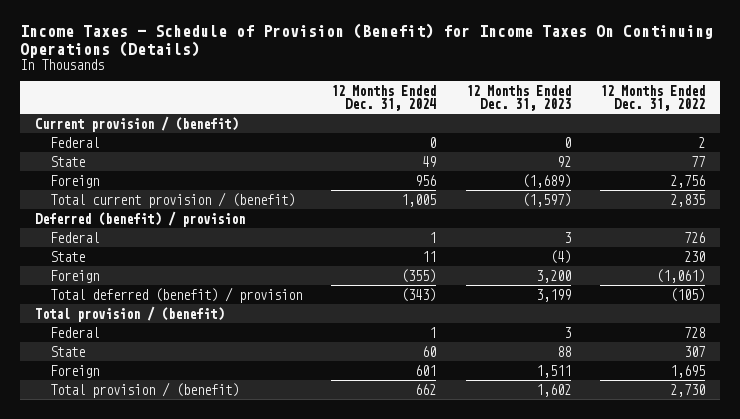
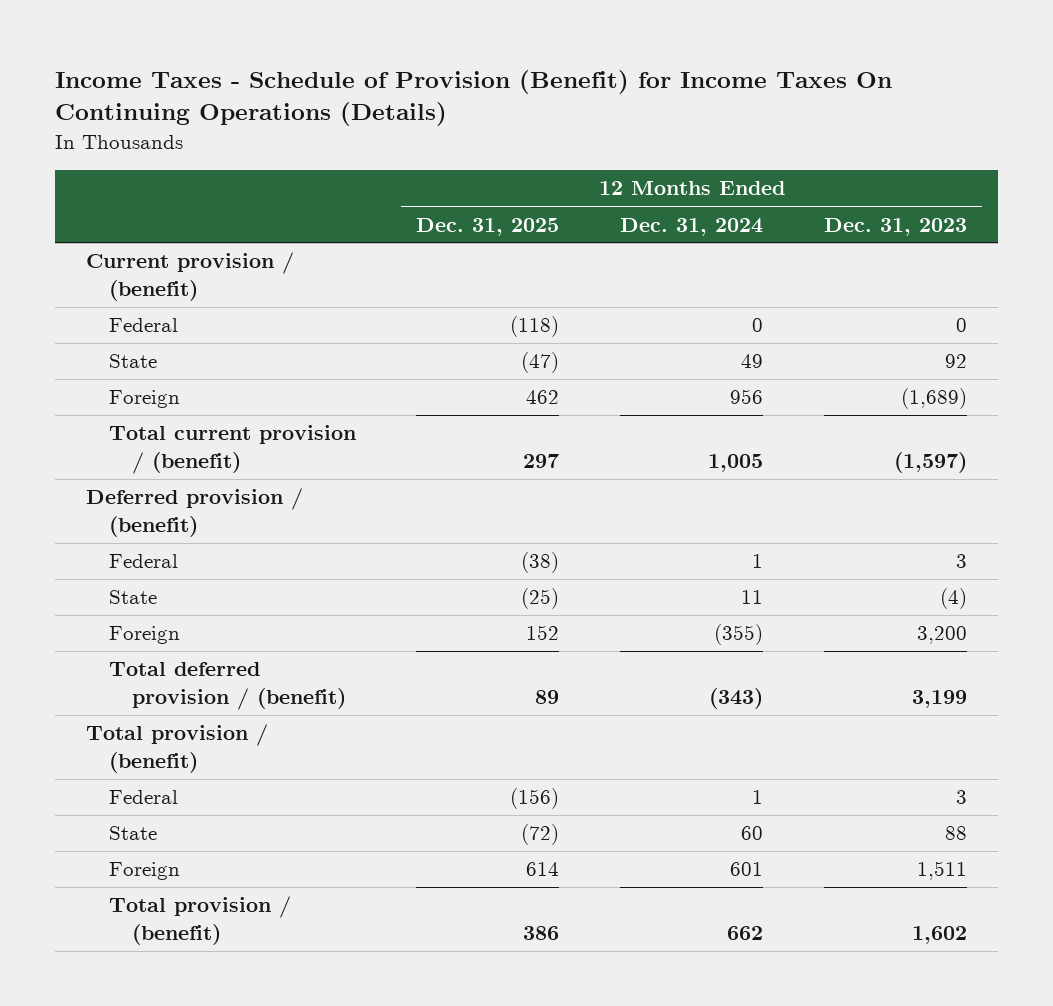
[599,84,705,111] 12 Months Ended Dec. 31, 2022 -> none
none -> [416,217,560,236] Dec. 31, 2025
[34,210,245,227] Deferred (benefit) / provision -> [85,488,303,537] Deferred provision / (benefit)
[50,286,303,303] Total deferred (benefit) / provision -> [108,662,346,710] Total deferred provision / (benefit)

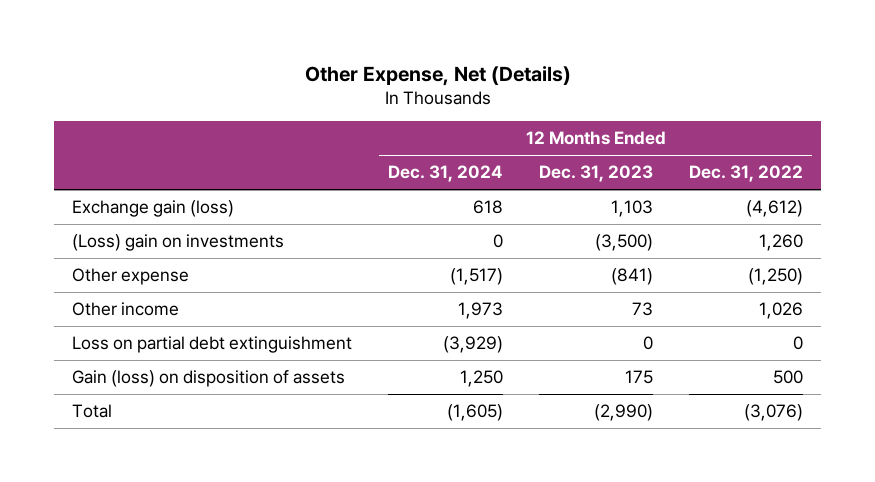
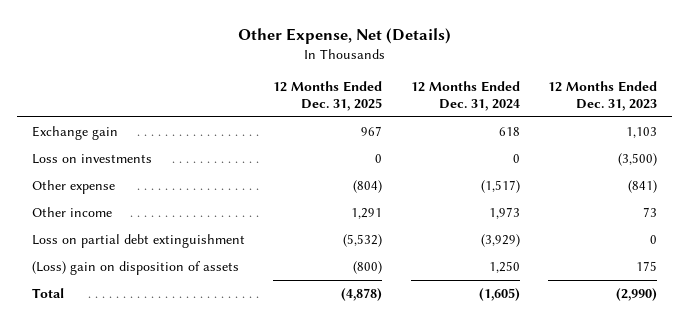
[689,165,804,183] Dec. 31, 2022 -> none
none -> [273,81,383,111] 12 Months Ended Dec. 31, 2025
[71,200,234,218] Exchange gain (loss) -> [31,126,118,141] Exchange gain
[71,234,284,252] (Loss) gain on investments -> [31,154,152,165] Loss on investments
[71,370,345,388] Gain (loss) on disposition of assets -> [31,261,239,276] (Loss) gain on disposition of assets

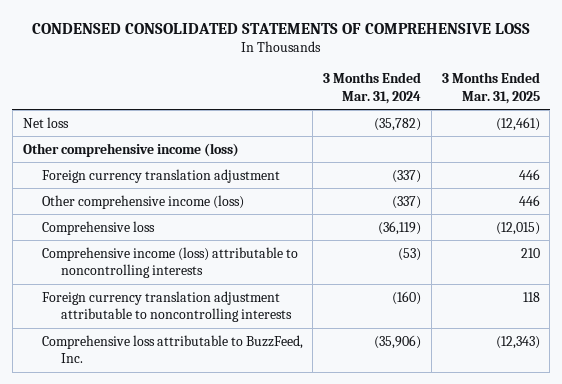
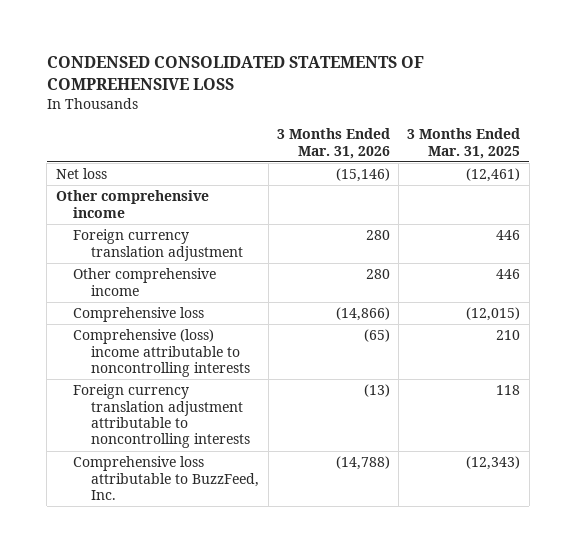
[323,72,422,104] 3 Months Ended Mar. 31, 2024 -> none
none -> [276,128,390,159] 3 Months Ended Mar. 31, 2026
[22,142,239,157] Other comprehensive income (loss) -> [55,190,209,218] Other comprehensive income
[41,194,244,209] Other comprehensive income (loss) -> [73,268,217,296] Other comprehensive income
[41,246,298,279] Comprehensive income (loss) attributable to noncontrolling interests -> [73,329,251,377] Comprehensive (loss) income attributable to noncontrolling interests

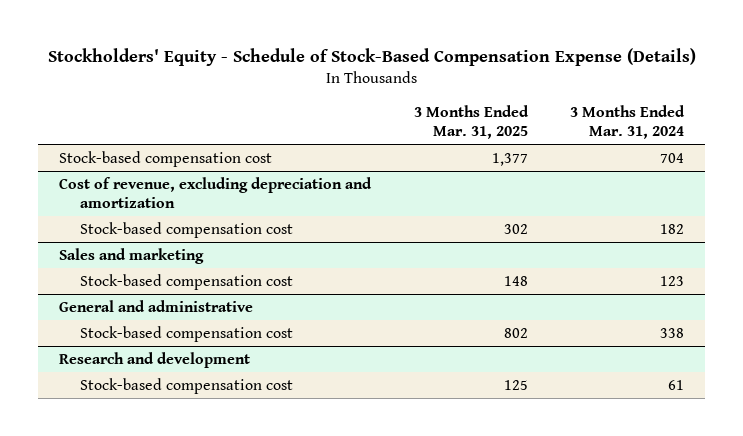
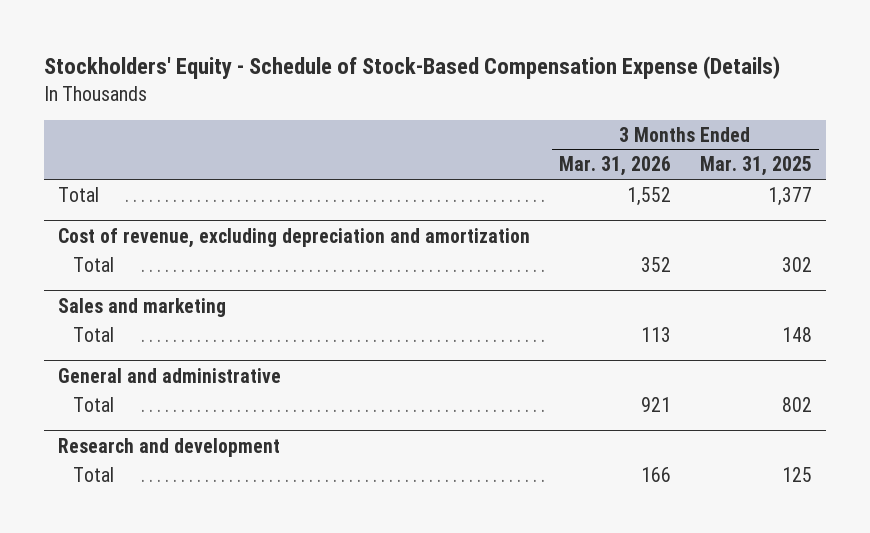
[569,104,685,139] 3 Months Ended Mar. 31, 2024 -> none
none -> [559,156,672,177] Mar. 31, 2026
[59,151,273,168] Stock-based compensation cost -> [58,186,100,202] Total
[79,222,293,239] Stock-based compensation cost -> [73,256,115,272] Total
[79,274,293,291] Stock-based compensation cost -> [73,326,115,342] Total
[79,326,293,343] Stock-based compensation cost -> [73,396,115,412] Total
[79,378,293,395] Stock-based compensation cost -> [73,466,115,482] Total

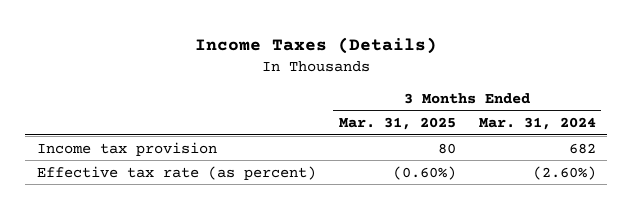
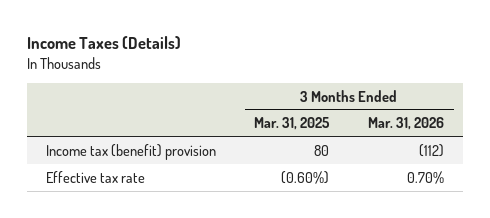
[478,117,596,131] Mar. 31, 2024 -> none
none -> [367,117,444,131] Mar. 31, 2026
[36,141,217,156] Income tax provision -> [45,143,216,160] Income tax (benefit) provision
[36,165,316,180] Effective tax rate (as percent) -> [45,170,145,183] Effective tax rate

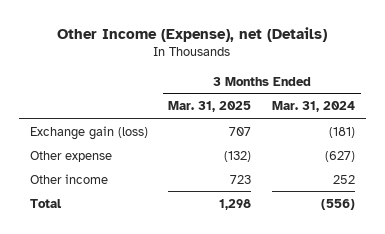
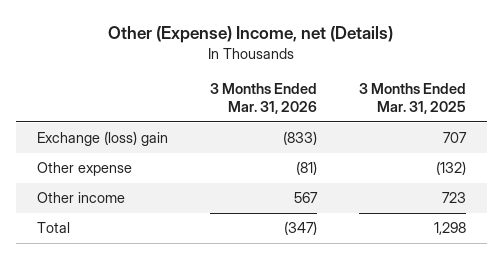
[57,27,328,43] Other Income (Expense), net (Details) -> [108,25,394,43] Other (Expense) Income, net (Details)
[272,101,356,113] Mar. 31, 2024 -> none
none -> [209,82,317,115] 3 Months Ended Mar. 31, 2026
[29,125,148,140] Exchange gain (loss) -> [36,131,168,147] Exchange (loss) gain

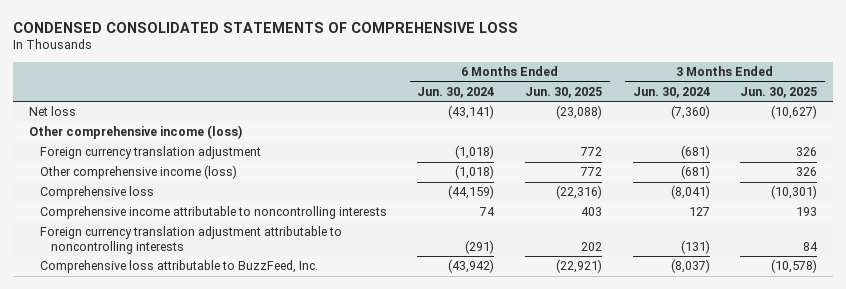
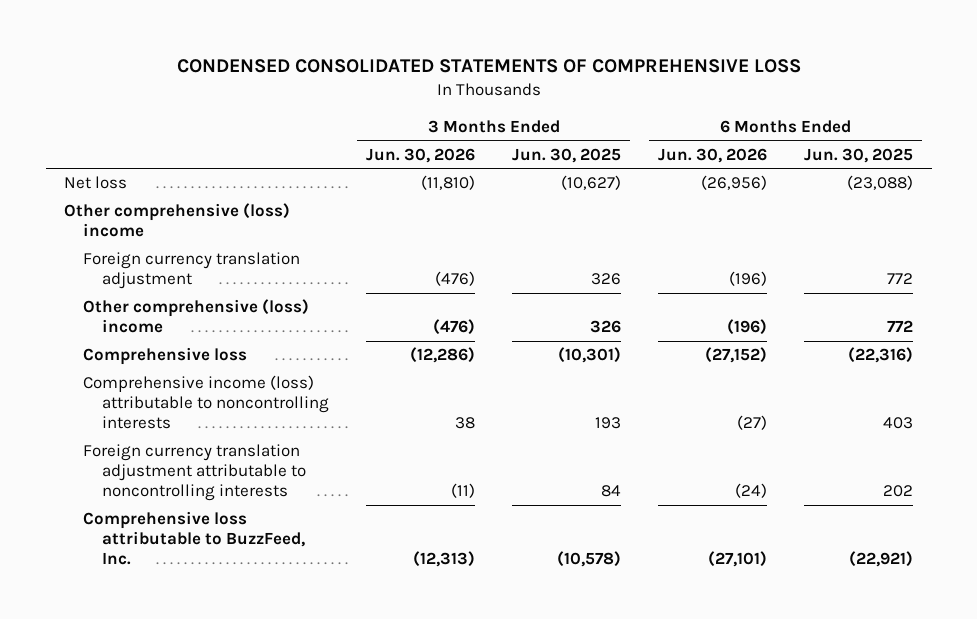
[417,86,495,98] Jun. 30, 2024 -> none
[632,86,710,98] Jun. 30, 2024 -> none
none -> [366,147,476,163] Jun. 30, 2026
none -> [658,147,768,163] Jun. 30, 2026
[28,125,242,140] Other comprehensive income (loss) -> [64,203,291,238] Other comprehensive (loss) income
[39,165,237,180] Other comprehensive income (loss) -> [83,299,310,334] Other comprehensive (loss) income
[39,206,387,220] Comprehensive income attributable to noncontrolling interests -> [83,375,330,430] Comprehensive income (loss) attributable to noncontrolling interests

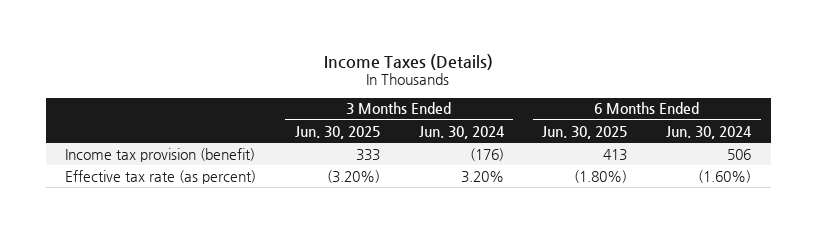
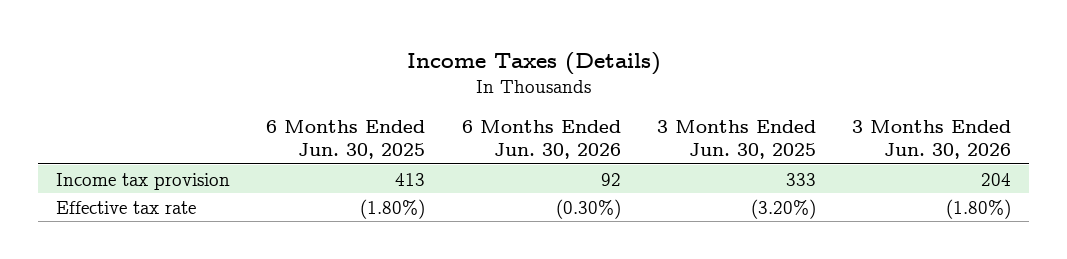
[418,125,505,139] Jun. 30, 2024 -> none
[666,125,753,139] Jun. 30, 2024 -> none
none -> [461,119,621,160] 6 Months Ended Jun. 30, 2026
none -> [851,119,1011,160] 3 Months Ended Jun. 30, 2026
[65,147,256,162] Income tax provision (benefit) -> [56,172,231,190] Income tax provision
[65,169,257,184] Effective tax rate (as percent) -> [56,200,197,214] Effective tax rate

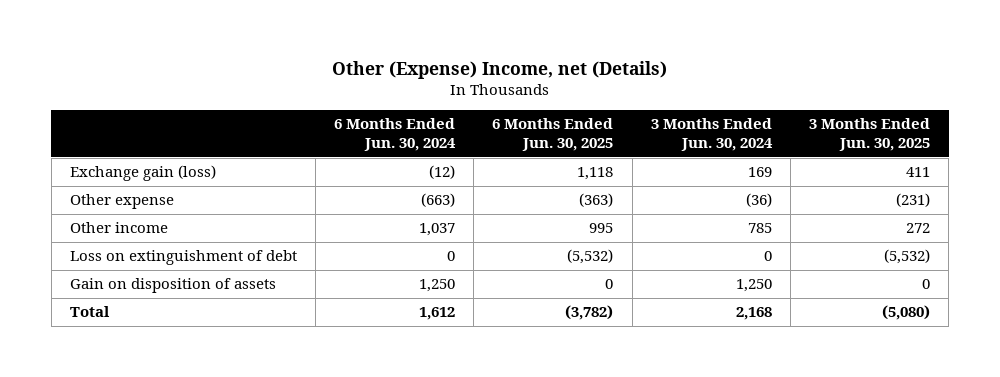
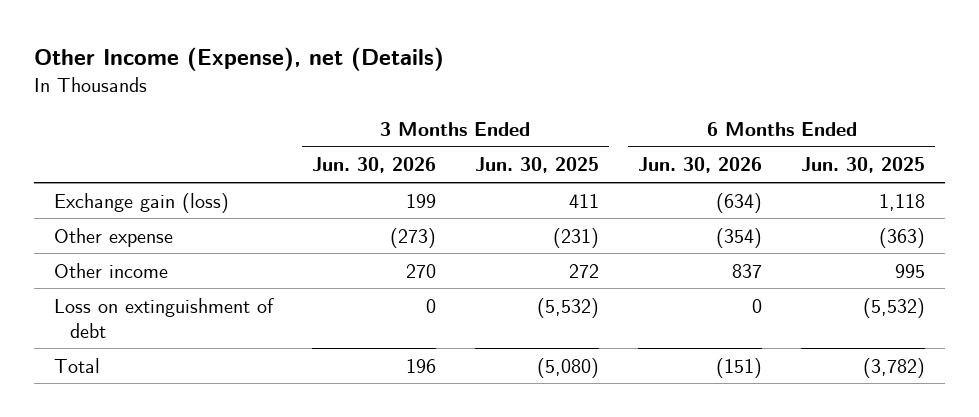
[331,60,667,79] Other (Expense) Income, net (Details) -> [33,46,444,71] Other Income (Expense), net (Details)
[334,118,457,152] 6 Months Ended Jun. 30, 2024 -> none
[650,118,773,152] 3 Months Ended Jun. 30, 2024 -> none
none -> [311,157,436,174] Jun. 30, 2026
none -> [638,157,763,174] Jun. 30, 2026
[69,278,276,294] Gain on disposition of assets -> none

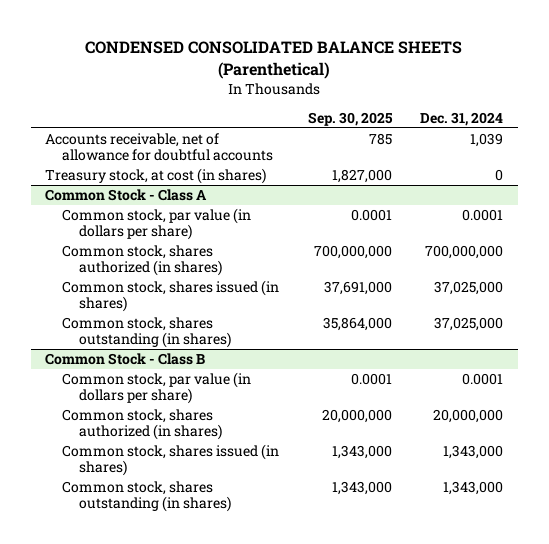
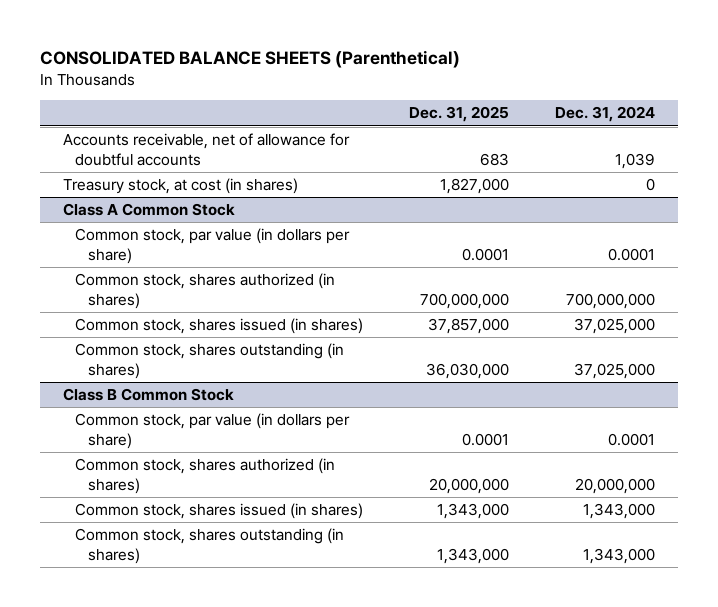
[85,40,463,79] CONDENSED CONSOLIDATED BALANCE SHEETS (Parenthetical) -> [40,50,461,69] CONSOLIDATED BALANCE SHEETS (Parenthetical)
[307,111,393,126] Sep. 30, 2025 -> none
none -> [409,106,510,123] Dec. 31, 2025
[45,189,208,202] Common Stock - Class A -> [63,203,236,217] Class A Common Stock
[45,353,206,366] Common Stock - Class B -> [63,388,235,402] Class B Common Stock

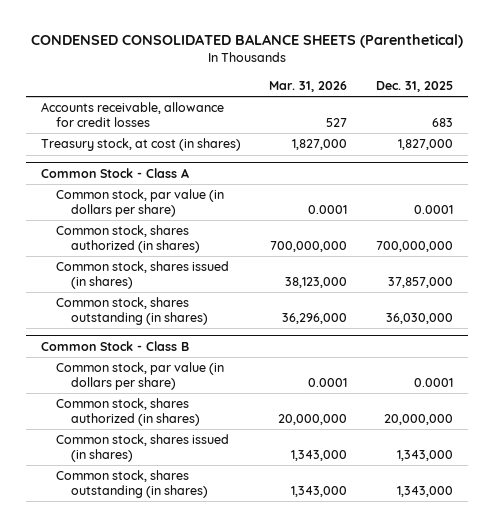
[40,50,461,69] CONSOLIDATED BALANCE SHEETS (Parenthetical) -> [30,34,463,49] CONDENSED CONSOLIDATED BALANCE SHEETS (Parenthetical)
[555,106,656,123] Dec. 31, 2024 -> none
none -> [269,81,348,93] Mar. 31, 2026
[63,133,351,166] Accounts receivable, net of allowance for doubtful accounts -> [40,102,224,127] Accounts receivable, allowance for credit losses
[63,203,236,217] Class A Common Stock -> [40,167,189,178] Common Stock - Class A
[63,388,235,402] Class B Common Stock -> [40,340,189,351] Common Stock - Class B

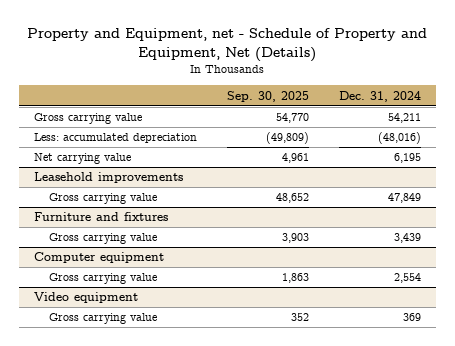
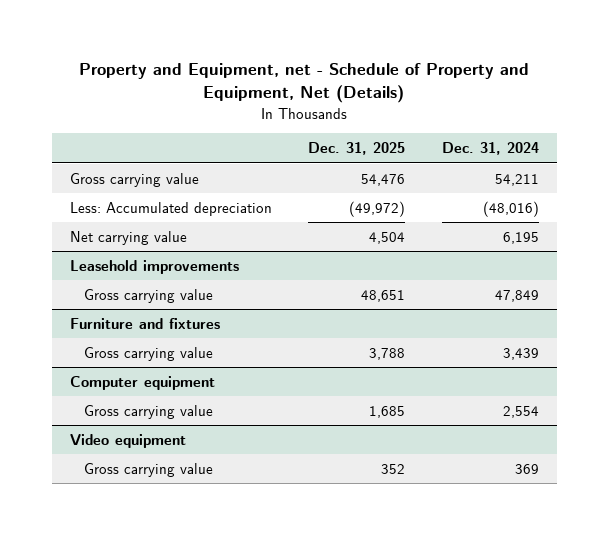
[226,90,309,102] Sep. 30, 2025 -> none
none -> [308,142,406,156] Dec. 31, 2025
[34,133,198,144] Less: accumulated depreciation -> [70,201,273,216] Less: Accumulated depreciation

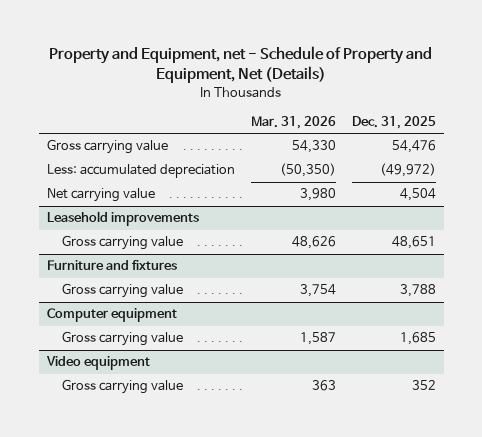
[441,142,539,156] Dec. 31, 2024 -> none
none -> [250,116,336,130] Mar. 31, 2026
[70,201,273,216] Less: Accumulated depreciation -> [46,164,235,179] Less: accumulated depreciation

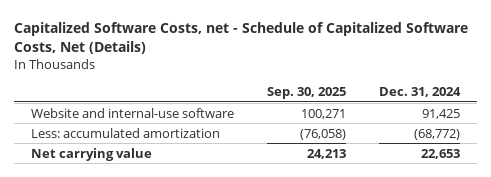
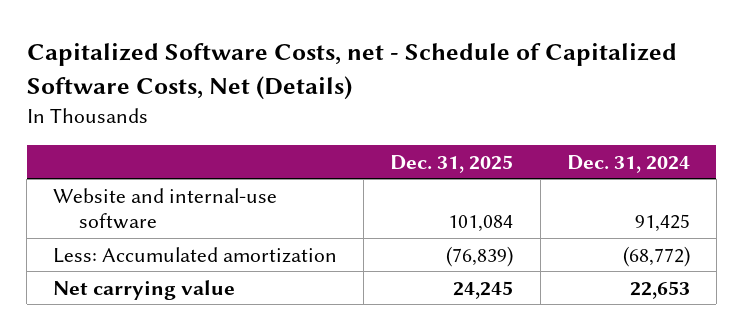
[266,86,346,99] Sep. 30, 2025 -> none
none -> [390,154,514,173] Dec. 31, 2025
[30,127,220,138] Less: accumulated amortization -> [53,246,338,263] Less: Accumulated amortization

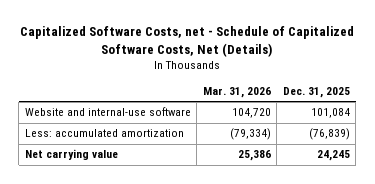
[566,154,690,173] Dec. 31, 2024 -> none
none -> [202,86,271,98] Mar. 31, 2026
[53,246,338,263] Less: Accumulated amortization -> [24,129,184,138] Less: accumulated amortization

